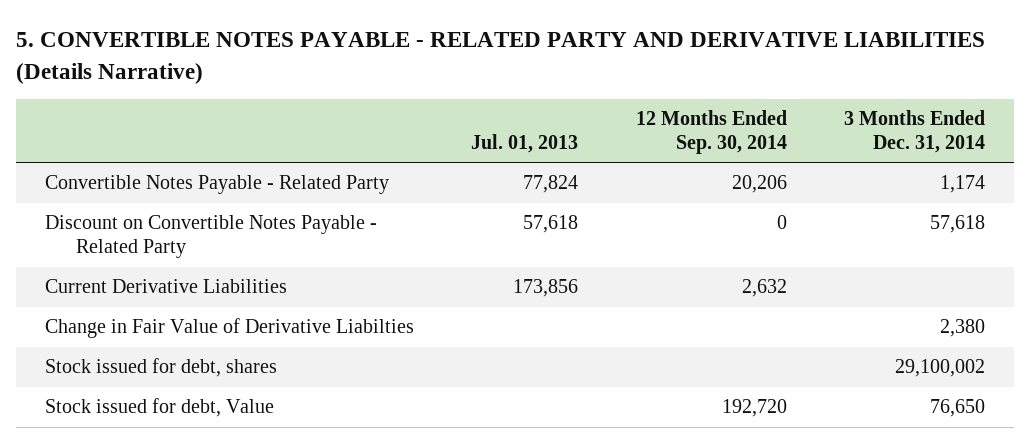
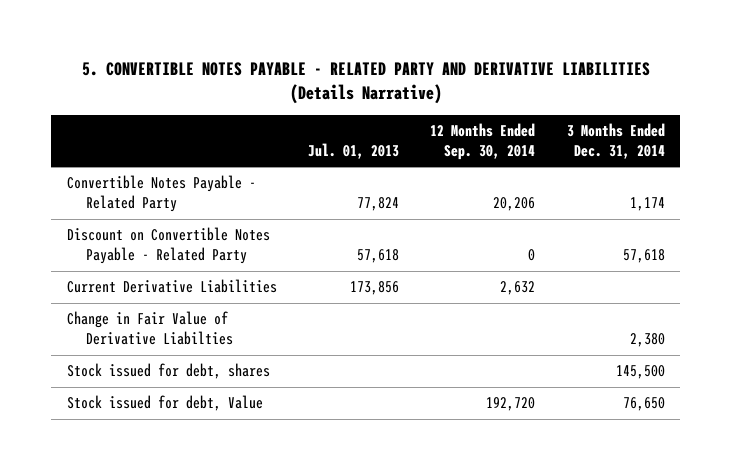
[895,359,986,378] 29,100,002 -> [615,365,665,380] 145,500

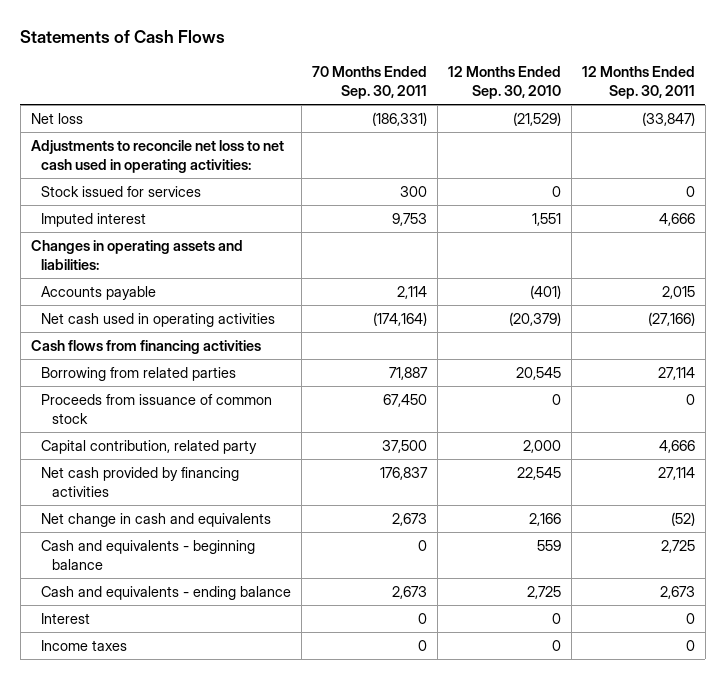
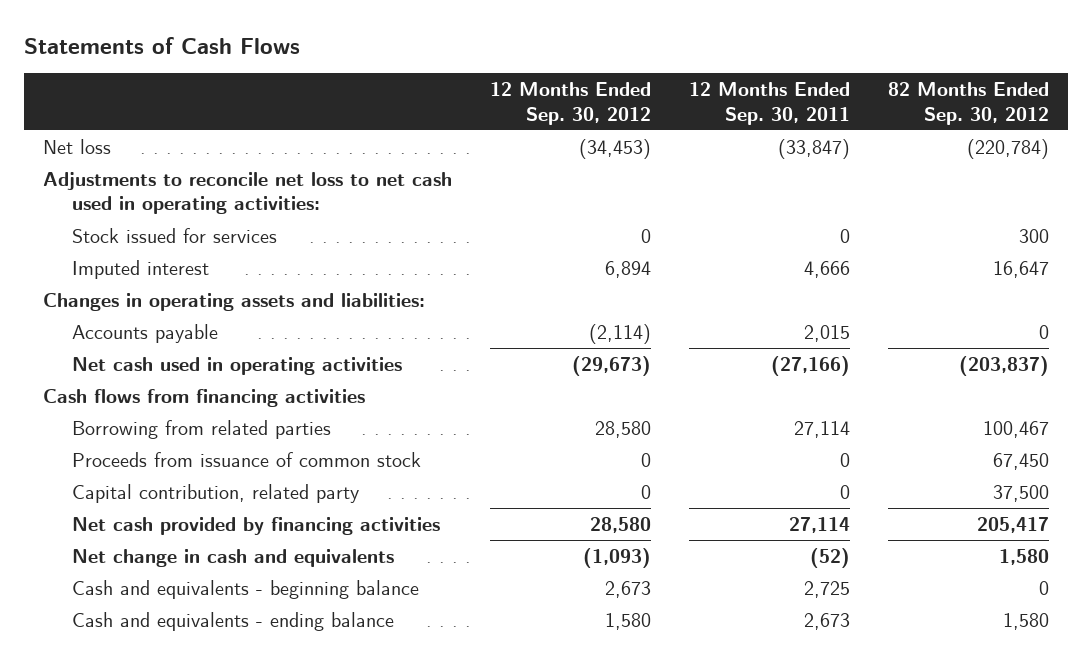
[312,65,428,99] 70 Months Ended Sep. 30, 2011 -> none
[447,65,561,99] 12 Months Ended Sep. 30, 2010 -> none
none -> [489,81,651,125] 12 Months Ended Sep. 30, 2012
none -> [887,81,1049,125] 82 Months Ended Sep. 30, 2012
[658,440,695,454] 4,666 -> [839,484,850,499] 0
[41,613,91,625] Interest -> none
[41,640,128,652] Income taxes -> none

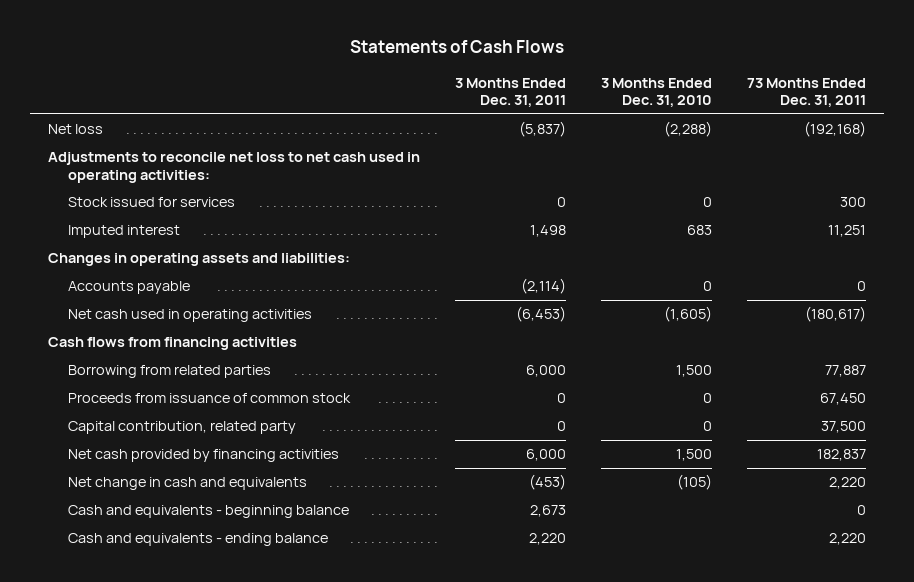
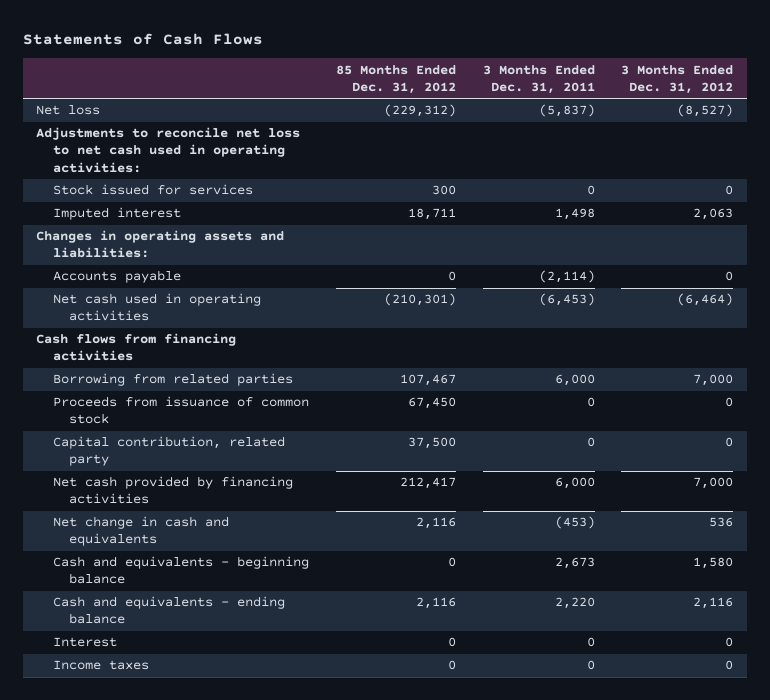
[601,77,713,107] 3 Months Ended Dec. 31, 2010 -> none
[747,77,867,107] 73 Months Ended Dec. 31, 2011 -> none
none -> [335,64,456,94] 85 Months Ended Dec. 31, 2012
none -> [621,64,734,94] 3 Months Ended Dec. 31, 2012
none -> [52,637,117,648] Interest
none -> [52,660,149,671] Income taxes

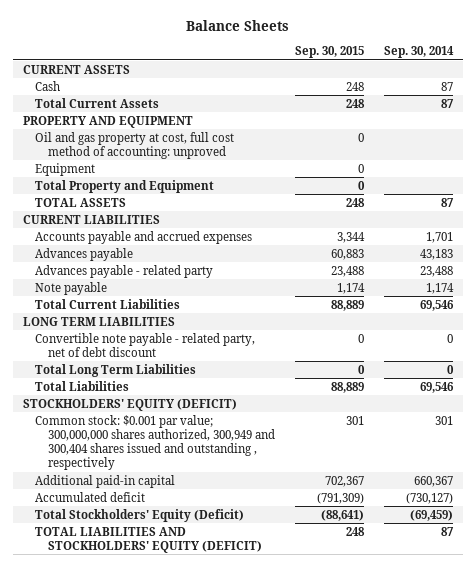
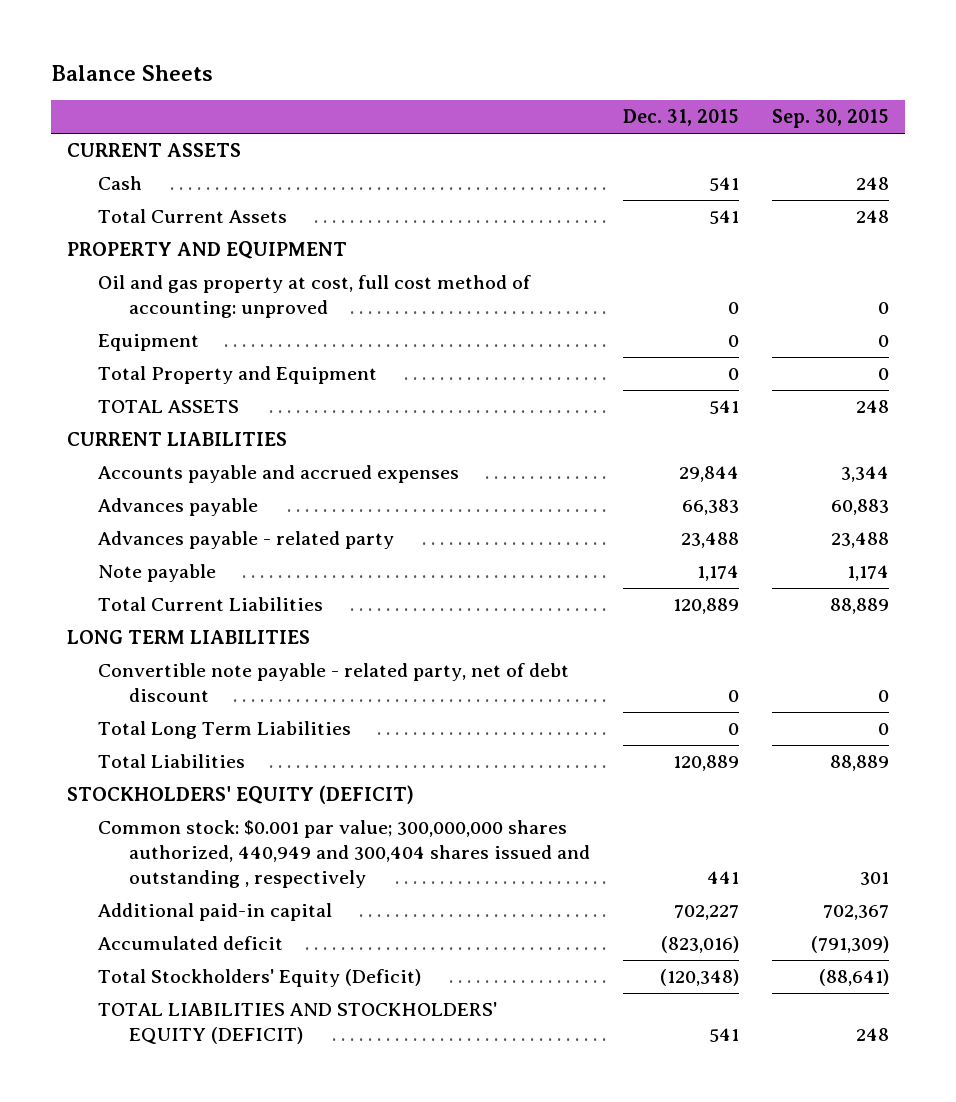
[384,46,455,59] Sep. 30, 2014 -> none
none -> [622,109,739,127] Dec. 31, 2015
[35,414,276,471] Common stock: $0.001 par value; 300,000,000 shares authorized, 300,949 and 300,404 shares issued and outstanding , respectively -> [98,820,590,889] Common stock: $0.001 par value; 300,000,000 shares authorized, 440,949 and 300,404 shares issued and outstanding , respectively

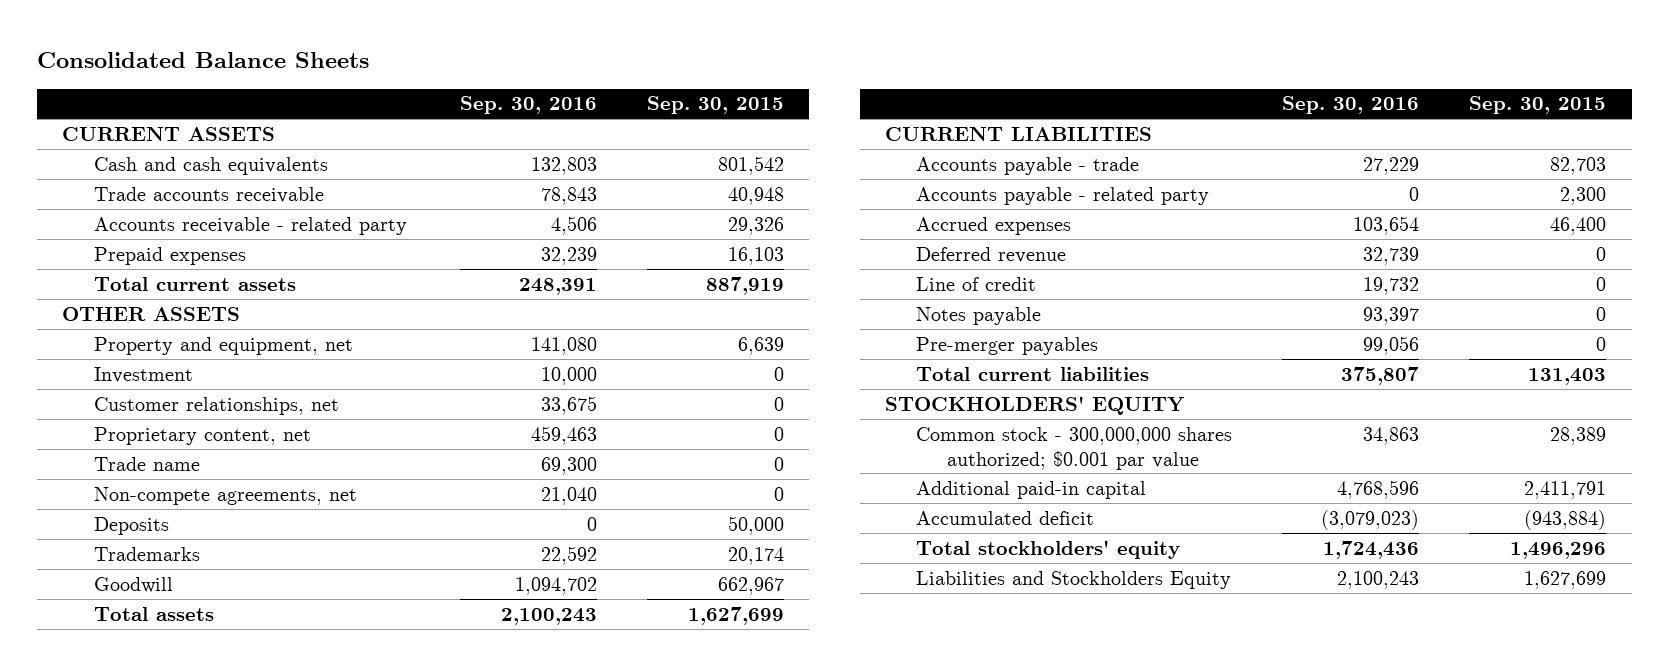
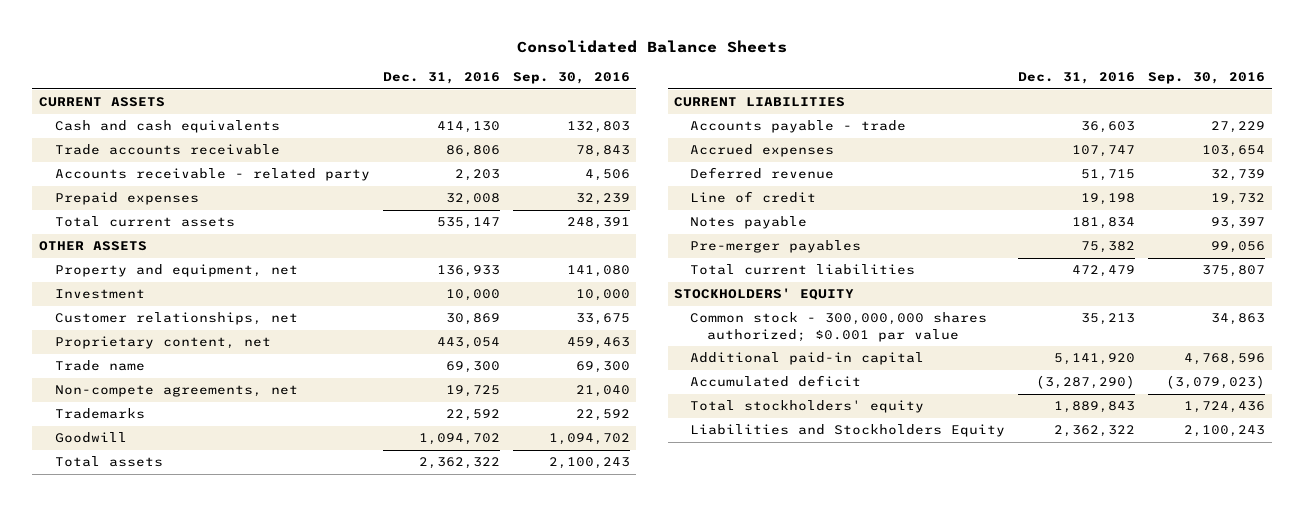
[646,96,784,115] Sep. 30, 2015 -> none
none -> [382,71,500,84] Dec. 31, 2016
[93,516,169,535] Deposits -> none
[916,186,1210,205] Accounts payable - related party -> none

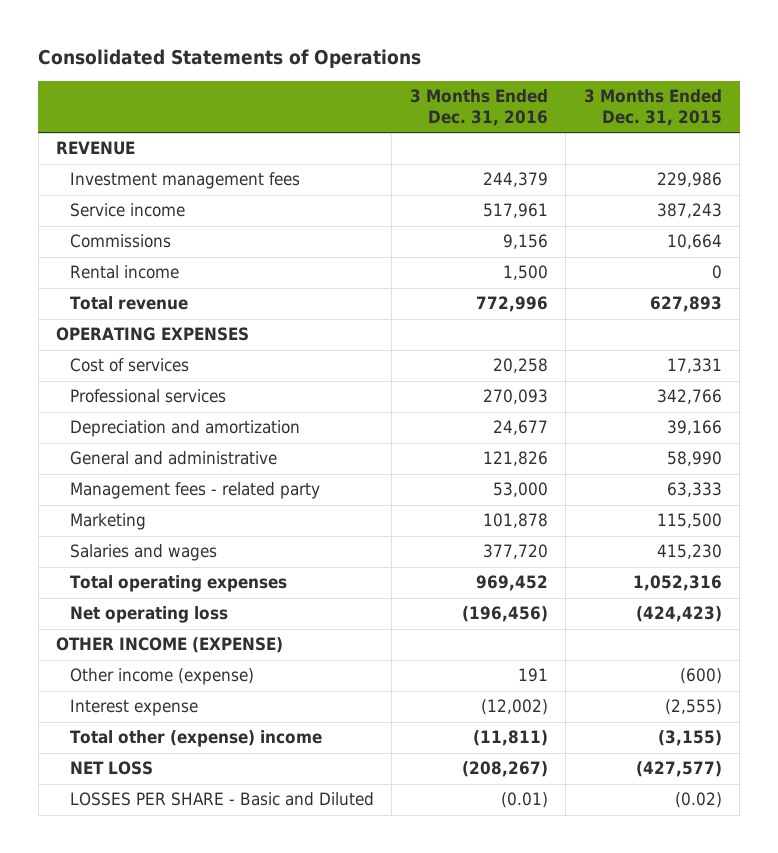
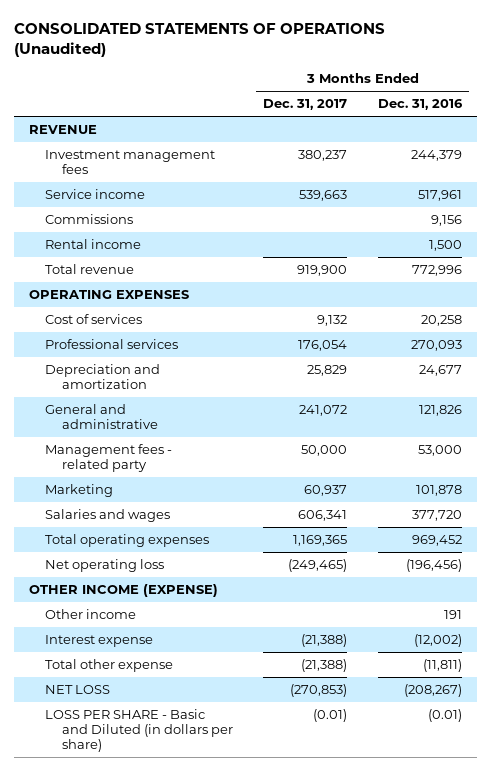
[38,49,422,69] Consolidated Statements of Operations -> [13,22,385,57] CONSOLIDATED STATEMENTS OF OPERATIONS (Unaudited)
[583,88,722,127] 3 Months Ended Dec. 31, 2015 -> none
none -> [263,99,348,111] Dec. 31, 2017
[69,668,254,686] Other income (expense) -> [45,608,137,619] Other income
[69,730,322,748] Total other (expense) income -> [45,658,174,672] Total other expense
[69,792,374,807] LOSSES PER SHARE - Basic and Diluted -> [45,708,234,753] LOSS PER SHARE - Basic and Diluted (in dollars per share)

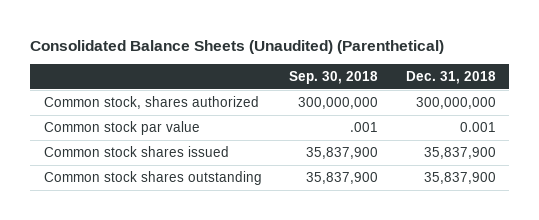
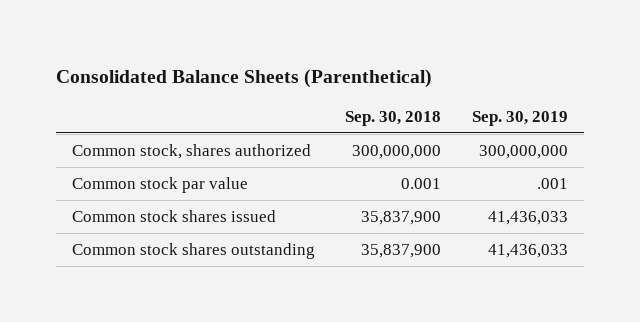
[29,39,444,54] Consolidated Balance Sheets (Unaudited) (Parenthetical) -> [56,68,433,88] Consolidated Balance Sheets (Parenthetical)
[405,71,496,85] Dec. 31, 2018 -> none
none -> [472,110,569,126] Sep. 30, 2019
[350,122,379,133] .001 -> [401,177,442,189] 0.001

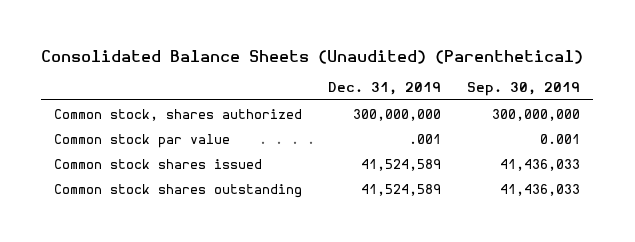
[56,68,433,88] Consolidated Balance Sheets (Parenthetical) -> [41,49,584,64] Consolidated Balance Sheets (Unaudited) (Parenthetical)
[345,110,442,126] Sep. 30, 2018 -> none
none -> [328,82,442,96] Dec. 31, 2019
[537,177,569,189] .001 -> [540,133,581,144] 0.001

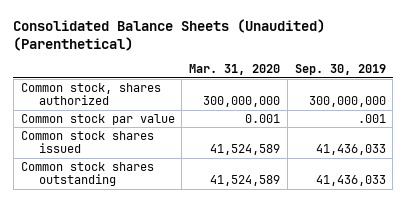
[328,82,442,96] Dec. 31, 2019 -> none
none -> [189,64,281,76] Mar. 31, 2020
[540,133,581,144] 0.001 -> [357,113,386,123] .001

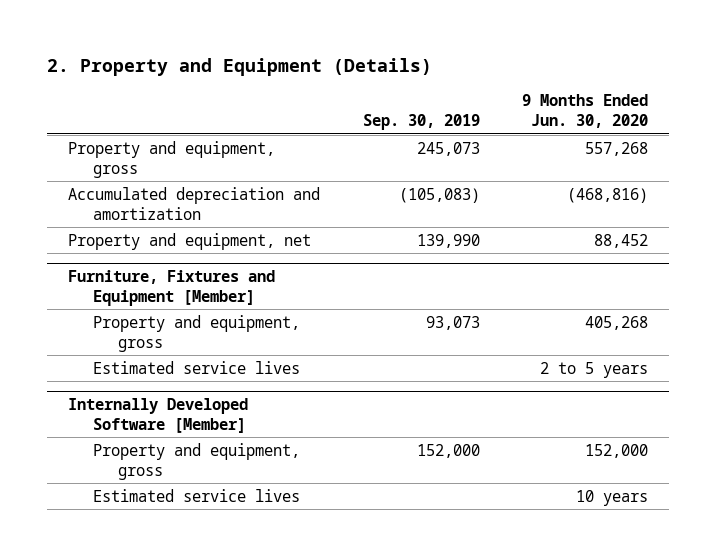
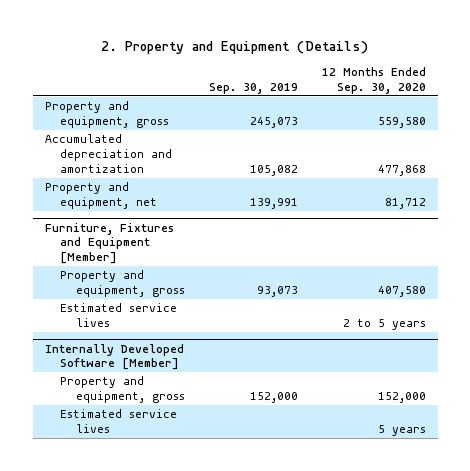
[522,94,649,129] 9 Months Ended Jun. 30, 2020 -> none
none -> [321,67,426,95] 12 Months Ended Sep. 30, 2020
[398,187,480,203] (105,083) -> [249,164,298,176] 105,082
[416,233,480,248] 139,990 -> [249,197,298,209] 139,991

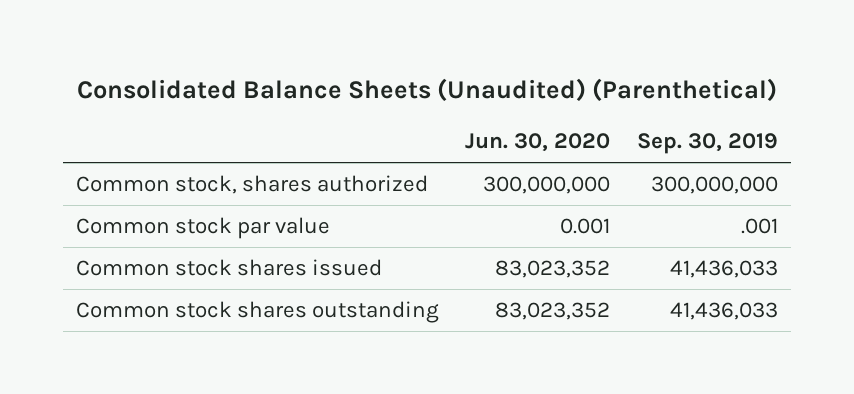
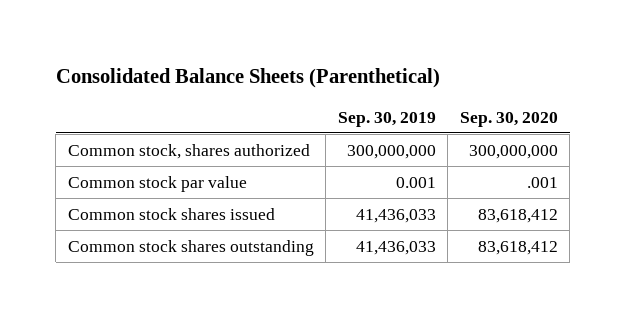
[76,77,777,102] Consolidated Balance Sheets (Unaudited) (Parenthetical) -> [55,68,440,89] Consolidated Balance Sheets (Parenthetical)
[465,132,611,152] Jun. 30, 2020 -> none
none -> [459,111,558,127] Sep. 30, 2020
[740,218,778,235] .001 -> [395,176,436,188] 0.001

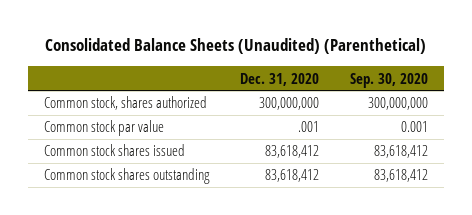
[55,68,440,89] Consolidated Balance Sheets (Parenthetical) -> [45,38,427,55] Consolidated Balance Sheets (Unaudited) (Parenthetical)
[337,111,436,127] Sep. 30, 2019 -> none
none -> [240,72,320,86] Dec. 31, 2020
[526,176,558,188] .001 -> [401,121,429,133] 0.001

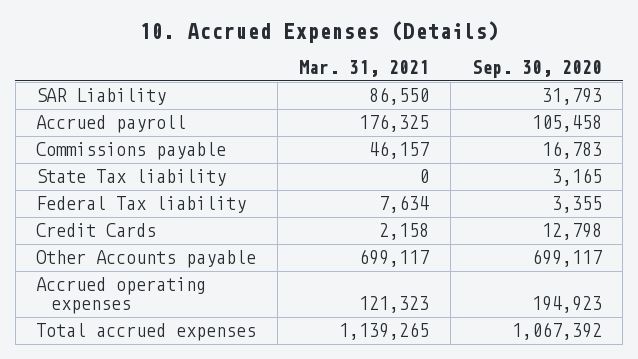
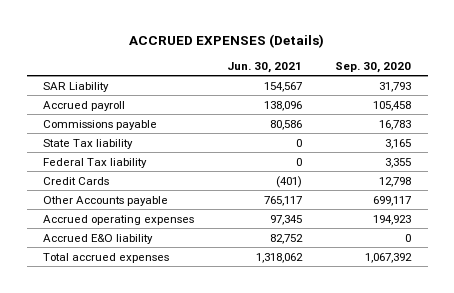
[139,20,500,43] 10. Accrued Expenses (Details) -> [129,33,325,48] ACCRUED EXPENSES (Details)
[299,60,430,78] Mar. 31, 2021 -> none
none -> [227,62,303,74] Jun. 30, 2021
none -> [43,233,154,244] Accrued E&O liability

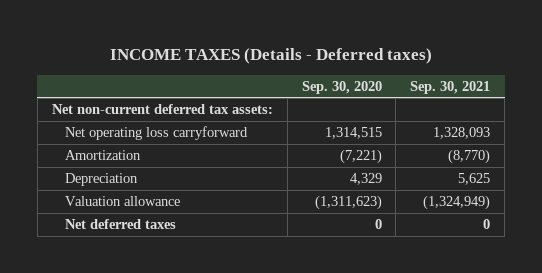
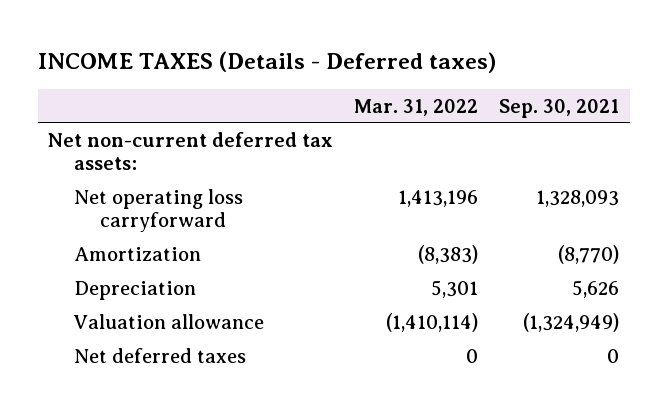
[301,80,382,94] Sep. 30, 2020 -> none
none -> [354,98,479,116] Mar. 31, 2022
[458,173,491,186] 5,625 -> [572,279,620,298] 5,626

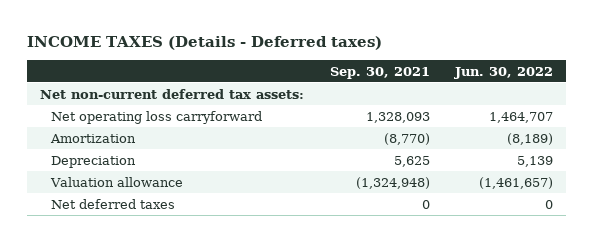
[354,98,479,116] Mar. 31, 2022 -> none
none -> [454,66,554,79] Jun. 30, 2022
[572,279,620,298] 5,626 -> [393,155,430,167] 5,625
[523,312,620,332] (1,324,949) -> [355,176,430,189] (1,324,948)

